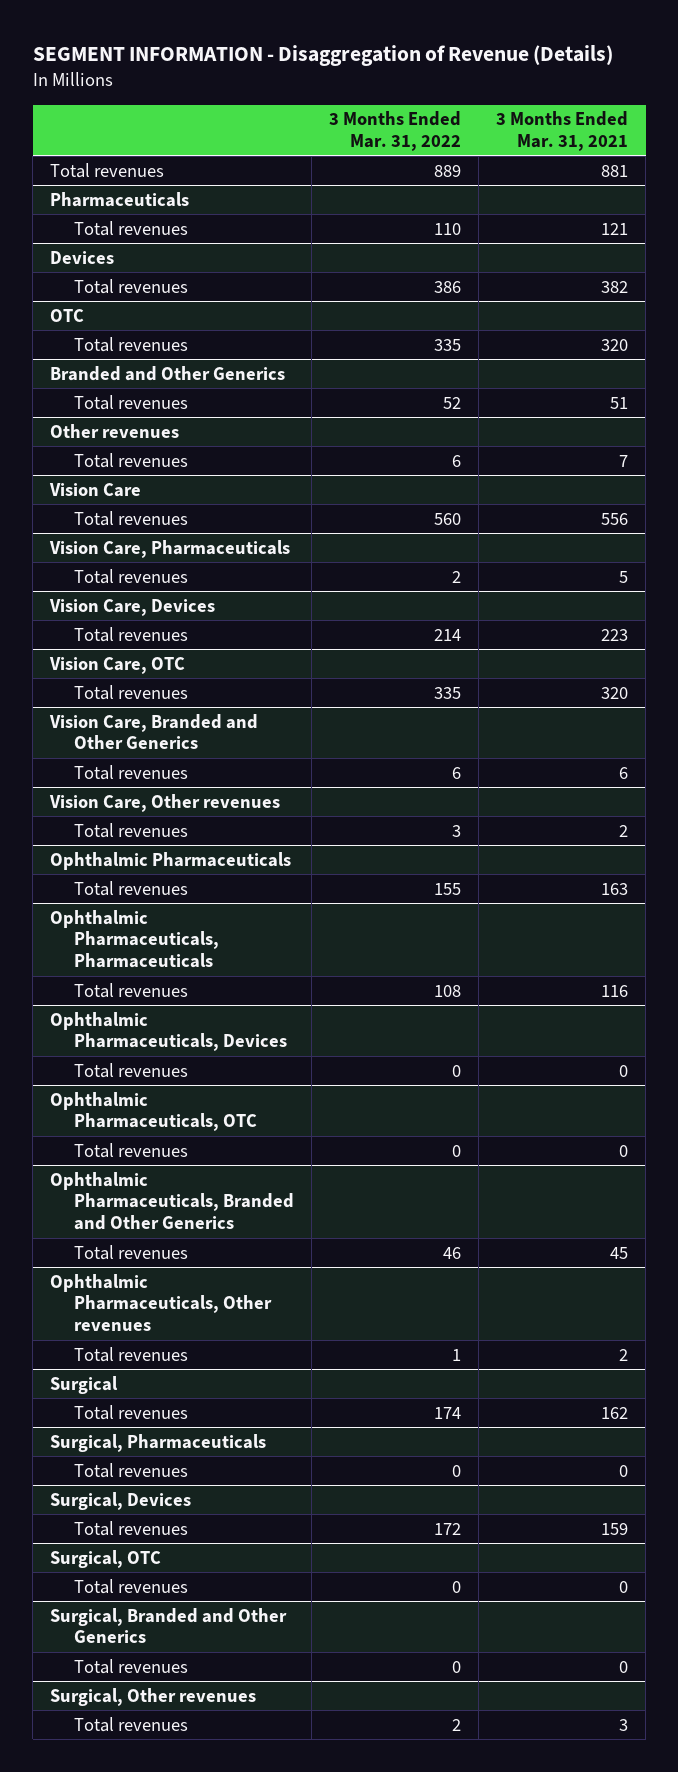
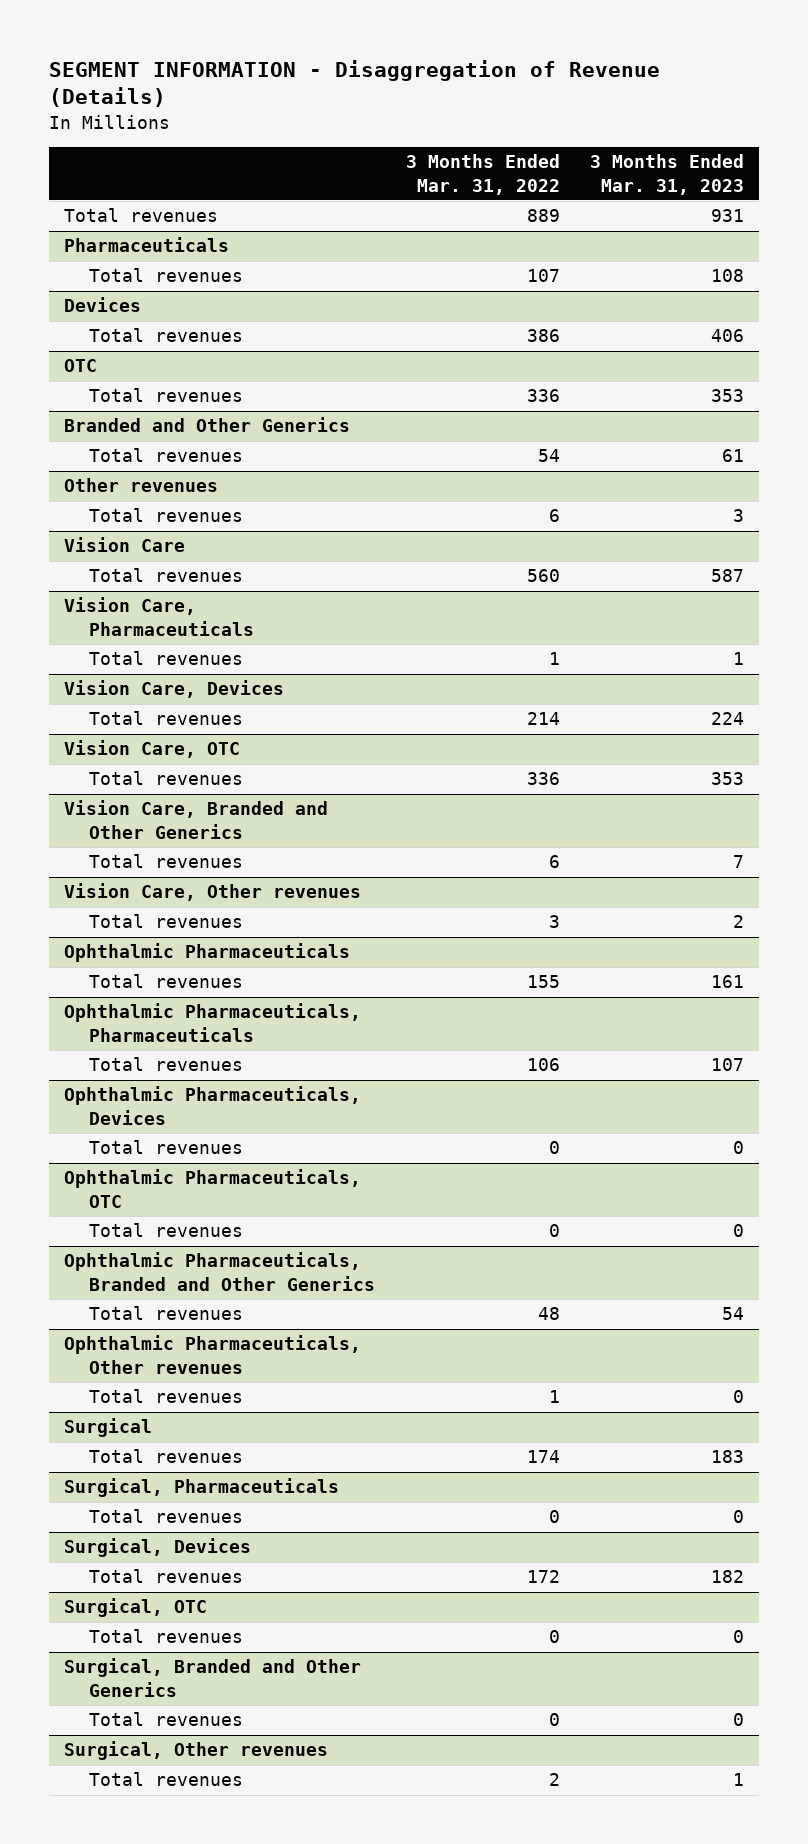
[496,111,629,152] 3 Months Ended Mar. 31, 2021 -> none
none -> [589,154,744,195] 3 Months Ended Mar. 31, 2023
[434,222,462,235] 110 -> [526,269,560,283] 107
[434,338,462,351] 335 -> [526,389,560,403] 336
[443,396,462,409] 52 -> [537,449,560,463] 54
[452,570,462,583] 2 -> [548,652,560,666] 1
[434,686,462,699] 335 -> [526,772,560,786] 336
[434,984,462,997] 108 -> [526,1058,560,1072] 106
[443,1246,462,1259] 46 -> [537,1307,560,1321] 48

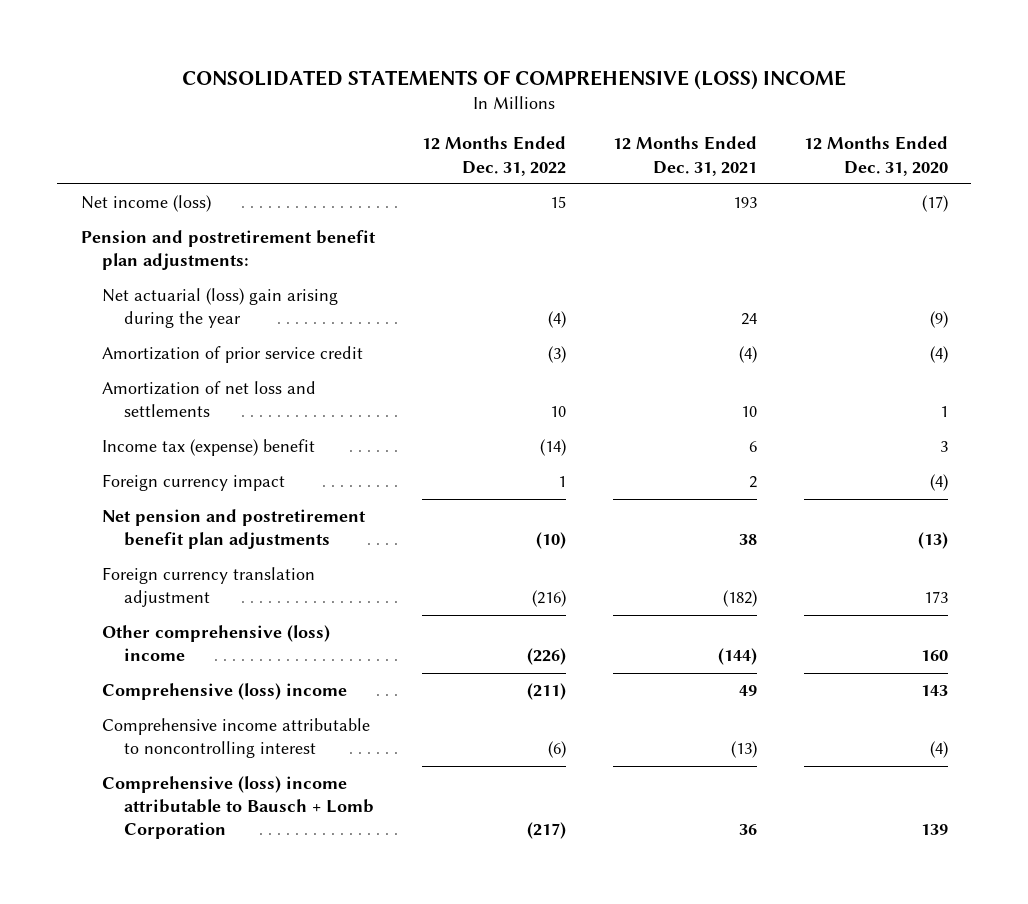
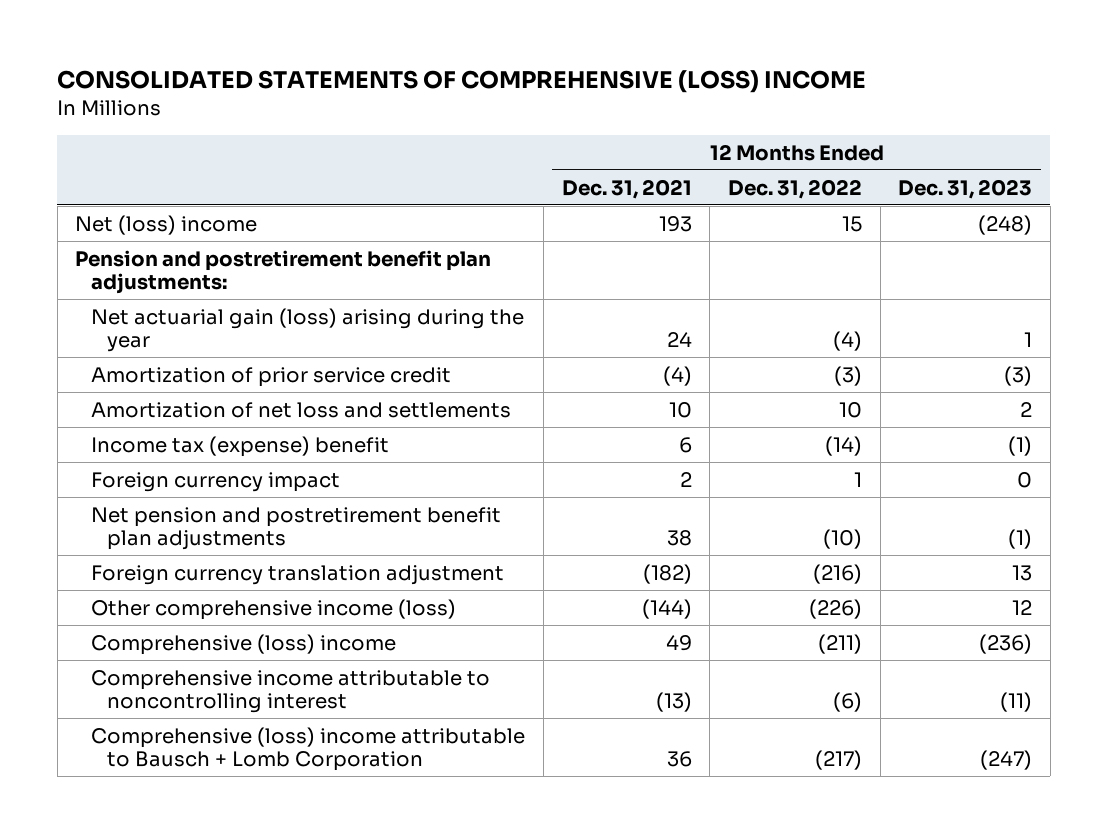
[803,136,948,176] 12 Months Ended Dec. 31, 2020 -> none
none -> [898,178,1033,199] Dec. 31, 2023
[80,195,211,213] Net income (loss) -> [75,214,258,235] Net (loss) income
[102,288,339,329] Net actuarial (loss) gain arising during the year -> [91,307,525,353] Net actuarial gain (loss) arising during the year
[102,625,331,662] Other comprehensive (loss) income -> [91,598,457,620] Other comprehensive income (loss)

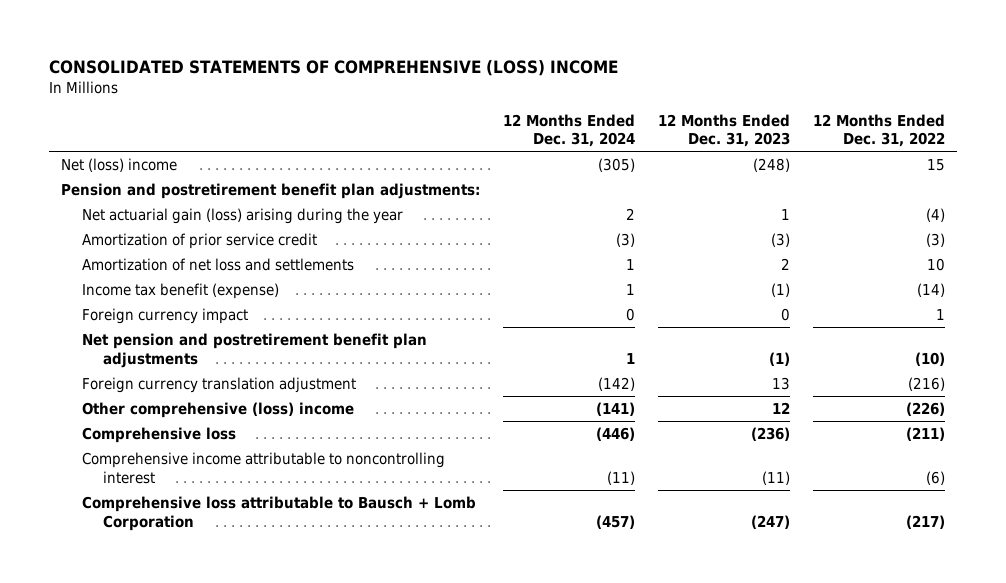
[561,178,692,199] Dec. 31, 2021 -> none
none -> [502,113,635,148] 12 Months Ended Dec. 31, 2024
[91,435,390,457] Income tax (expense) benefit -> [81,283,279,300] Income tax benefit (expense)
[91,598,457,620] Other comprehensive income (loss) -> [81,402,354,419] Other comprehensive (loss) income
[91,633,397,655] Comprehensive (loss) income -> [81,427,236,444] Comprehensive loss
[91,726,526,772] Comprehensive (loss) income attributable to Bausch + Lomb Corporation -> [81,496,476,531] Comprehensive loss attributable to Bausch + Lomb Corporation

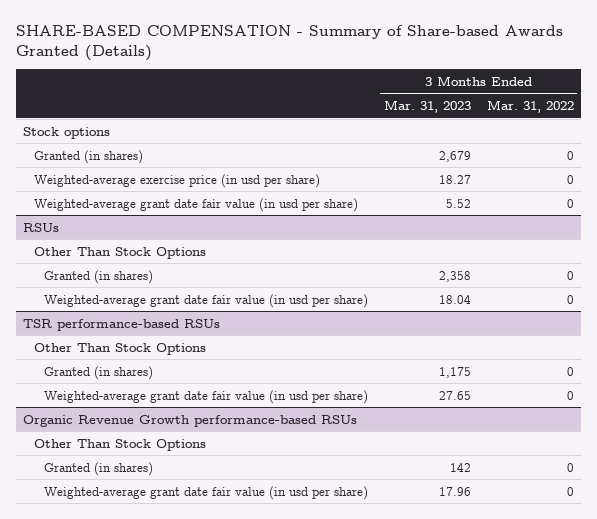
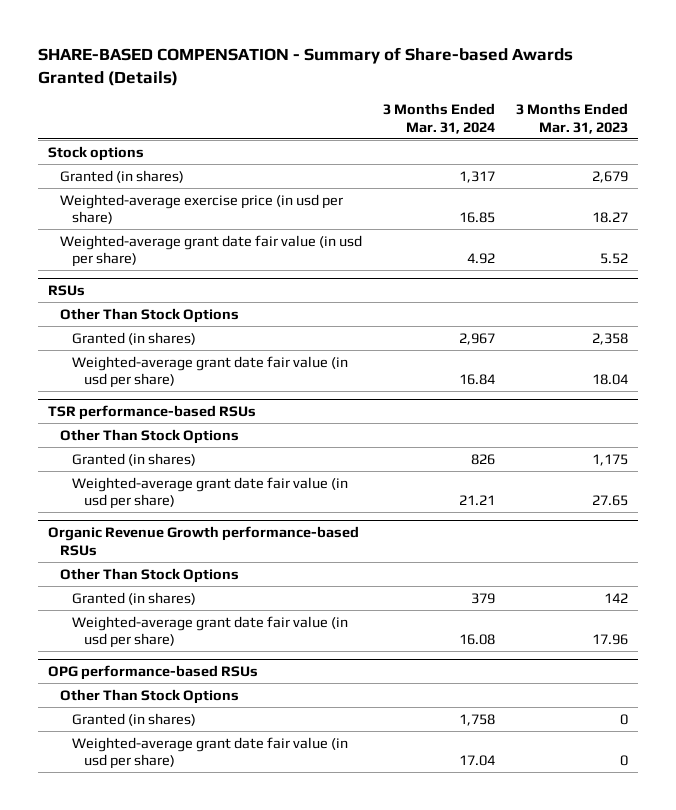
[486,99,574,113] Mar. 31, 2022 -> none
none -> [382,103,495,134] 3 Months Ended Mar. 31, 2024
none -> [48,665,259,681] OPG performance-based RSUs
none -> [59,688,239,704] Other Than Stock Options
none -> [71,712,196,726] Granted (in shares)
none -> [71,736,348,770] Weighted-average grant date fair value (in usd per share)

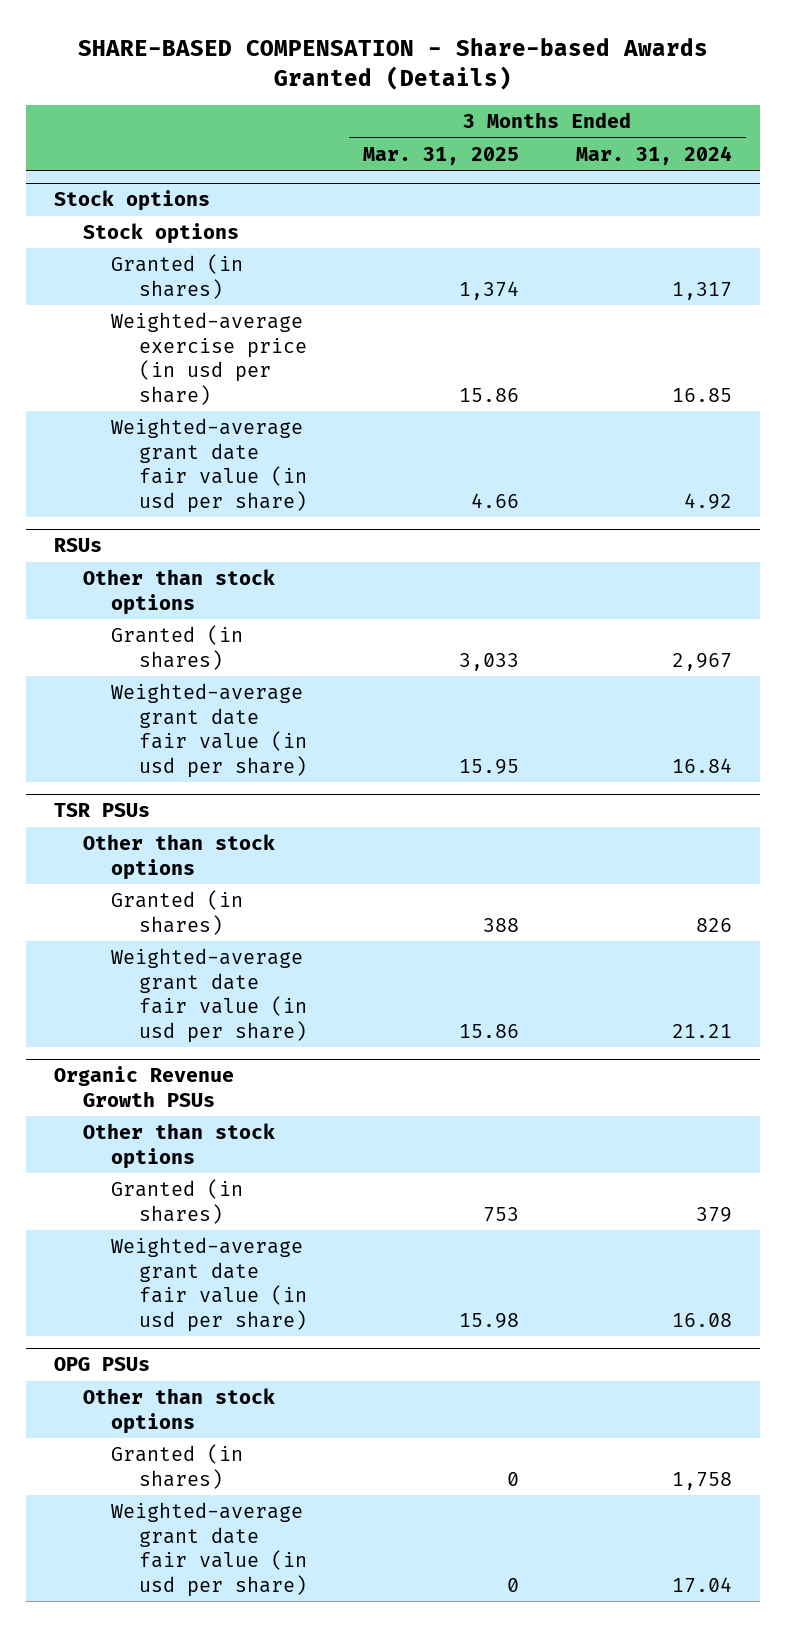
[37,47,573,87] SHARE-BASED COMPENSATION - Summary of Share-based Awards Granted (Details) -> [77,38,708,91] SHARE-BASED COMPENSATION - Share-based Awards Granted (Details)
[515,103,628,134] 3 Months Ended Mar. 31, 2023 -> none
none -> [363,146,520,165] Mar. 31, 2025
none -> [54,190,211,212] Stock options
[59,307,239,323] Other Than Stock Options -> [82,568,275,615] Other than stock options
[48,405,257,421] TSR performance-based RSUs -> [54,803,151,818] TSR PSUs
[59,428,239,444] Other Than Stock Options -> [82,833,275,880] Other than stock options
[48,526,360,556] Organic Revenue Growth performance-based RSUs -> [54,1066,235,1107] Organic Revenue Growth PSUs
[59,567,239,583] Other Than Stock Options -> [82,1122,275,1169] Other than stock options
[48,665,259,681] OPG performance-based RSUs -> [54,1357,151,1372] OPG PSUs
[59,688,239,704] Other Than Stock Options -> [82,1387,275,1434] Other than stock options

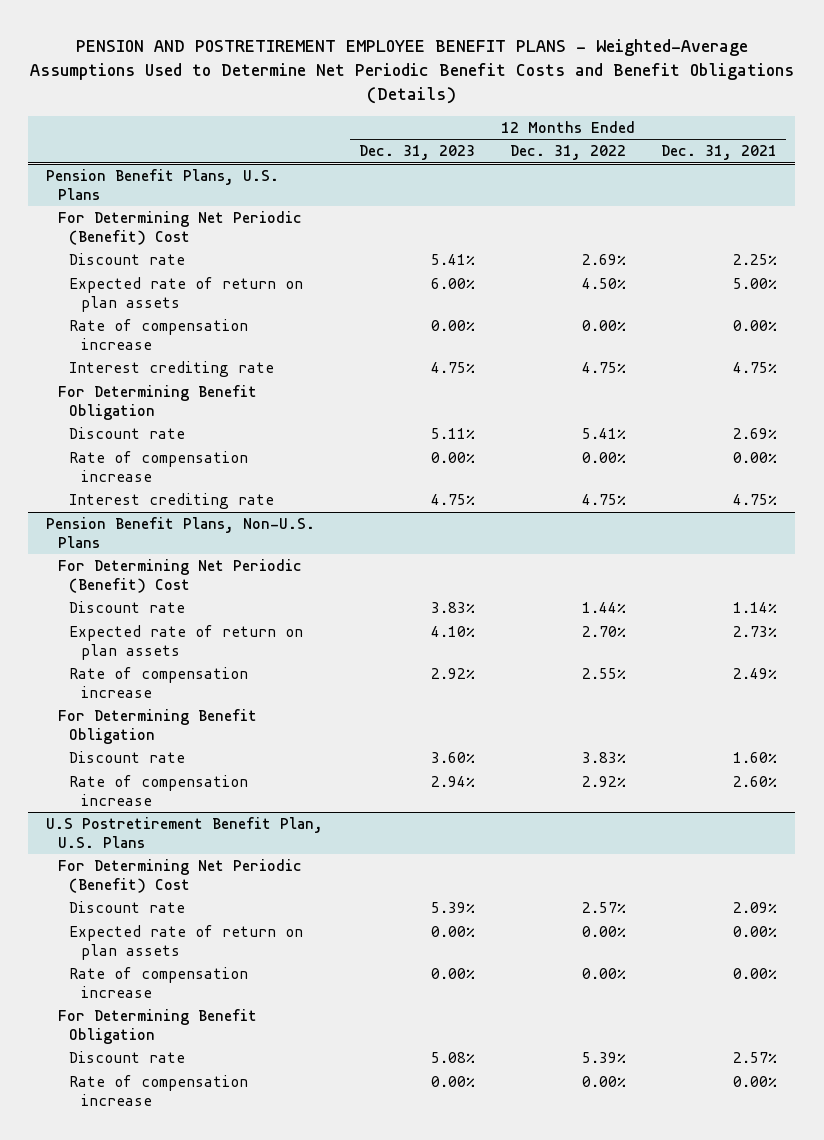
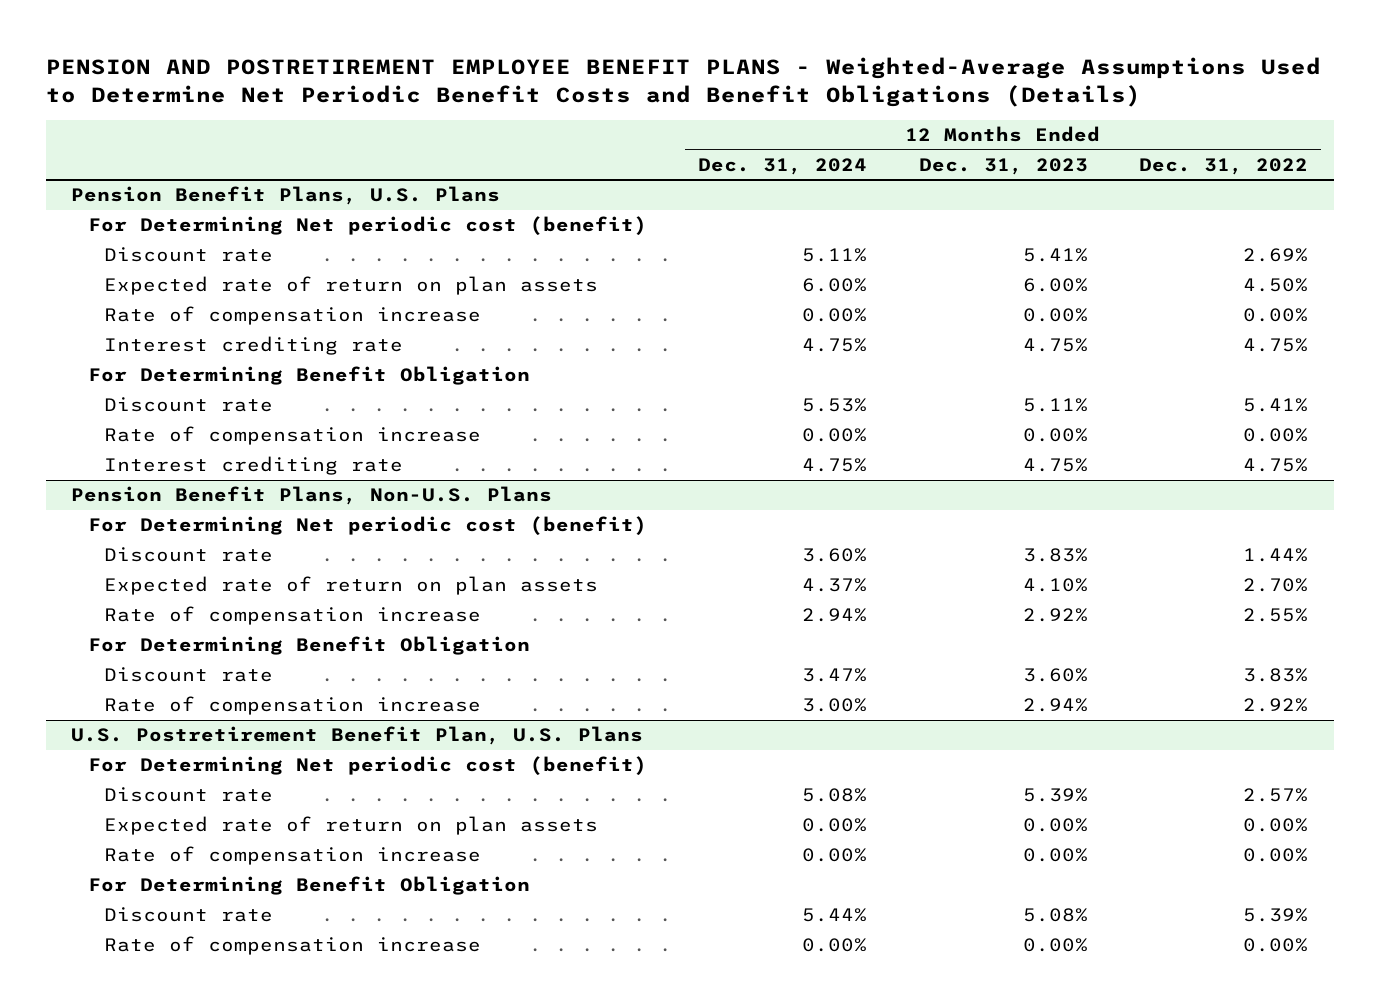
[661,145,778,161] Dec. 31, 2021 -> none
none -> [698,157,868,175] Dec. 31, 2024
[57,211,302,245] For Determining Net Periodic (Benefit) Cost -> [87,216,647,236] For Determining Net periodic cost (benefit)
[57,559,302,593] For Determining Net Periodic (Benefit) Cost -> [87,516,647,536] For Determining Net periodic cost (benefit)
[46,817,324,848] U.S Postretirement Benefit Plan, U.S. Plans -> [71,726,644,746] U.S. Postretirement Benefit Plan, U.S. Plans
[57,859,302,893] For Determining Net Periodic (Benefit) Cost -> [87,756,647,776] For Determining Net periodic cost (benefit)

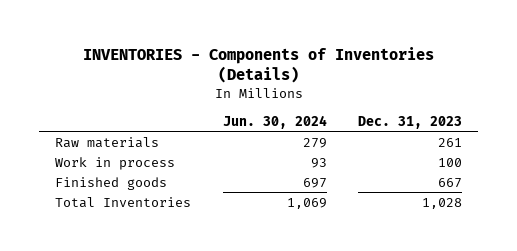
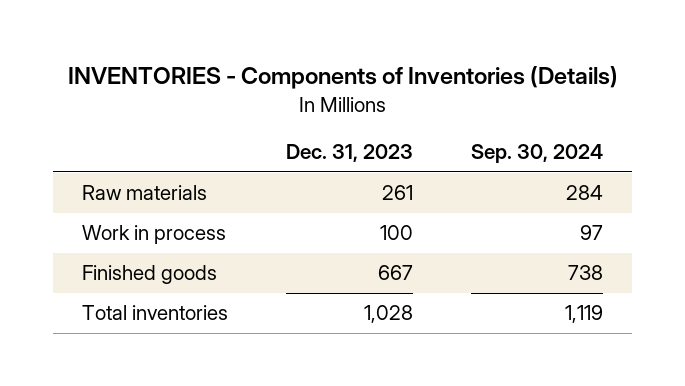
[222,114,327,129] Jun. 30, 2024 -> none
none -> [471,144,604,164] Sep. 30, 2024
[55,196,192,208] Total Inventories -> [81,305,228,321] Total inventories

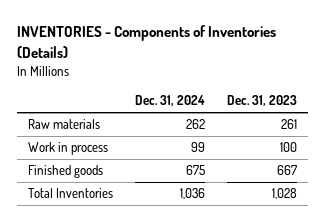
[471,144,604,164] Sep. 30, 2024 -> none
none -> [134,95,205,107] Dec. 31, 2024
[81,305,228,321] Total inventories -> [27,188,113,199] Total Inventories

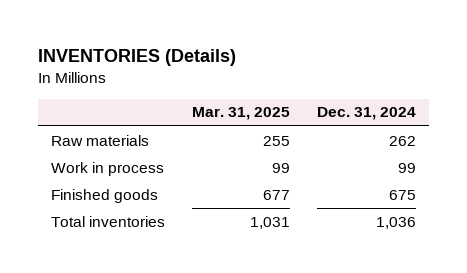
[16,25,276,58] INVENTORIES - Components of Inventories (Details) -> [38,49,237,67] INVENTORIES (Details)
[226,95,297,107] Dec. 31, 2023 -> none
none -> [192,107,291,121] Mar. 31, 2025
[27,188,113,199] Total Inventories -> [51,215,166,227] Total inventories

